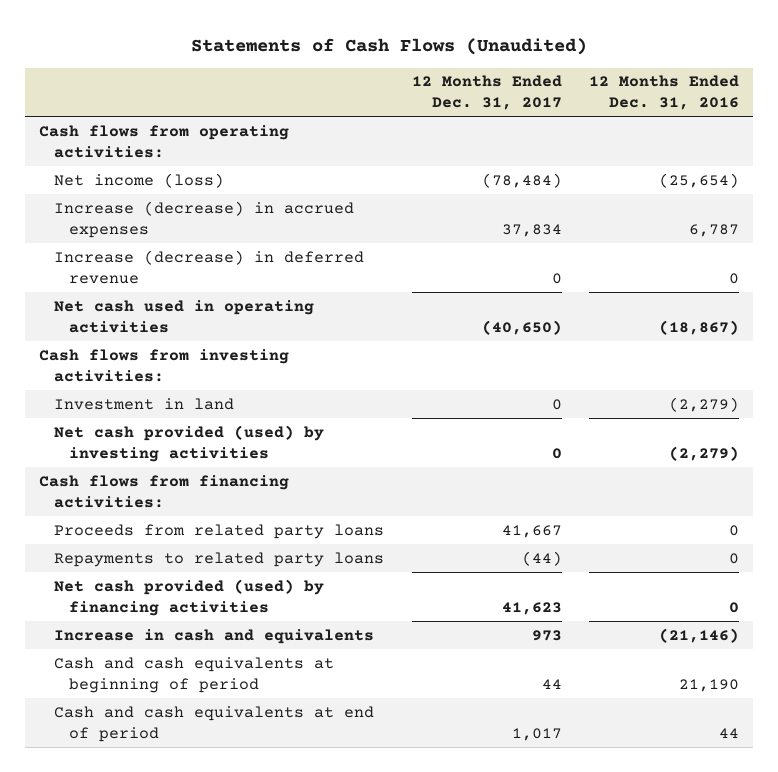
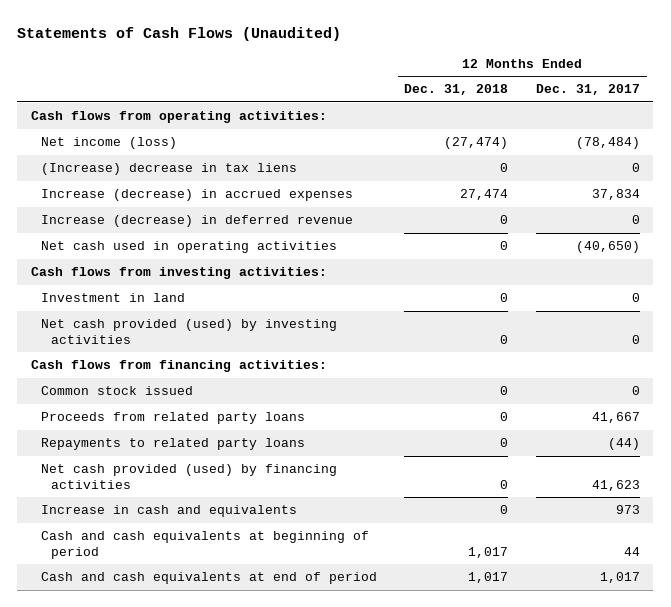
[588,75,739,111] 12 Months Ended Dec. 31, 2016 -> none
none -> [404,84,509,96] Dec. 31, 2018
none -> [41,163,298,176] (Increase) decrease in tax liens
none -> [41,386,194,396] Common stock issued

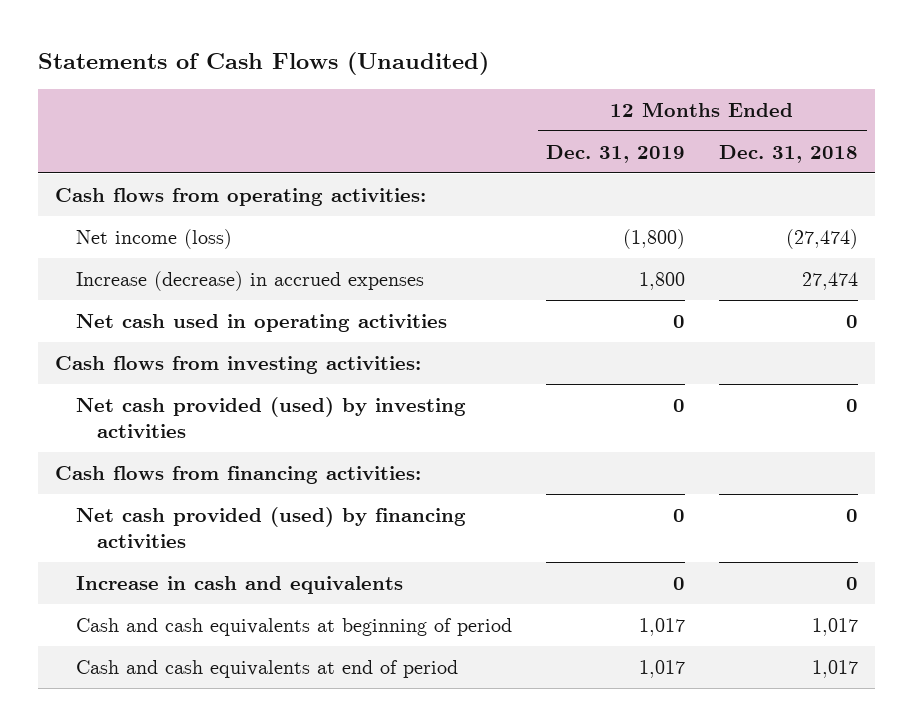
[535,84,640,96] Dec. 31, 2017 -> none
none -> [546,144,686,163] Dec. 31, 2019
[41,163,298,176] (Increase) decrease in tax liens -> none
[41,215,354,228] Increase (decrease) in deferred revenue -> none
[41,293,186,303] Investment in land -> none
[41,386,194,396] Common stock issued -> none
[41,412,306,425] Proceeds from related party loans -> none
[41,438,306,451] Repayments to related party loans -> none

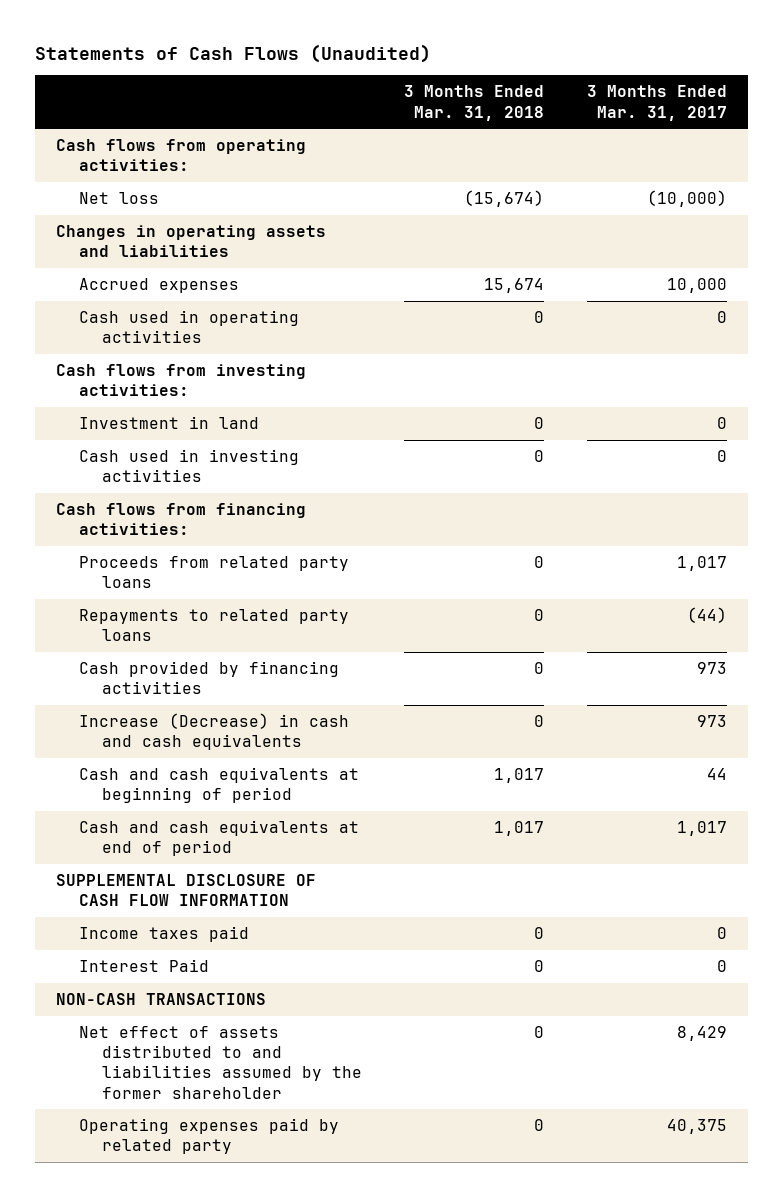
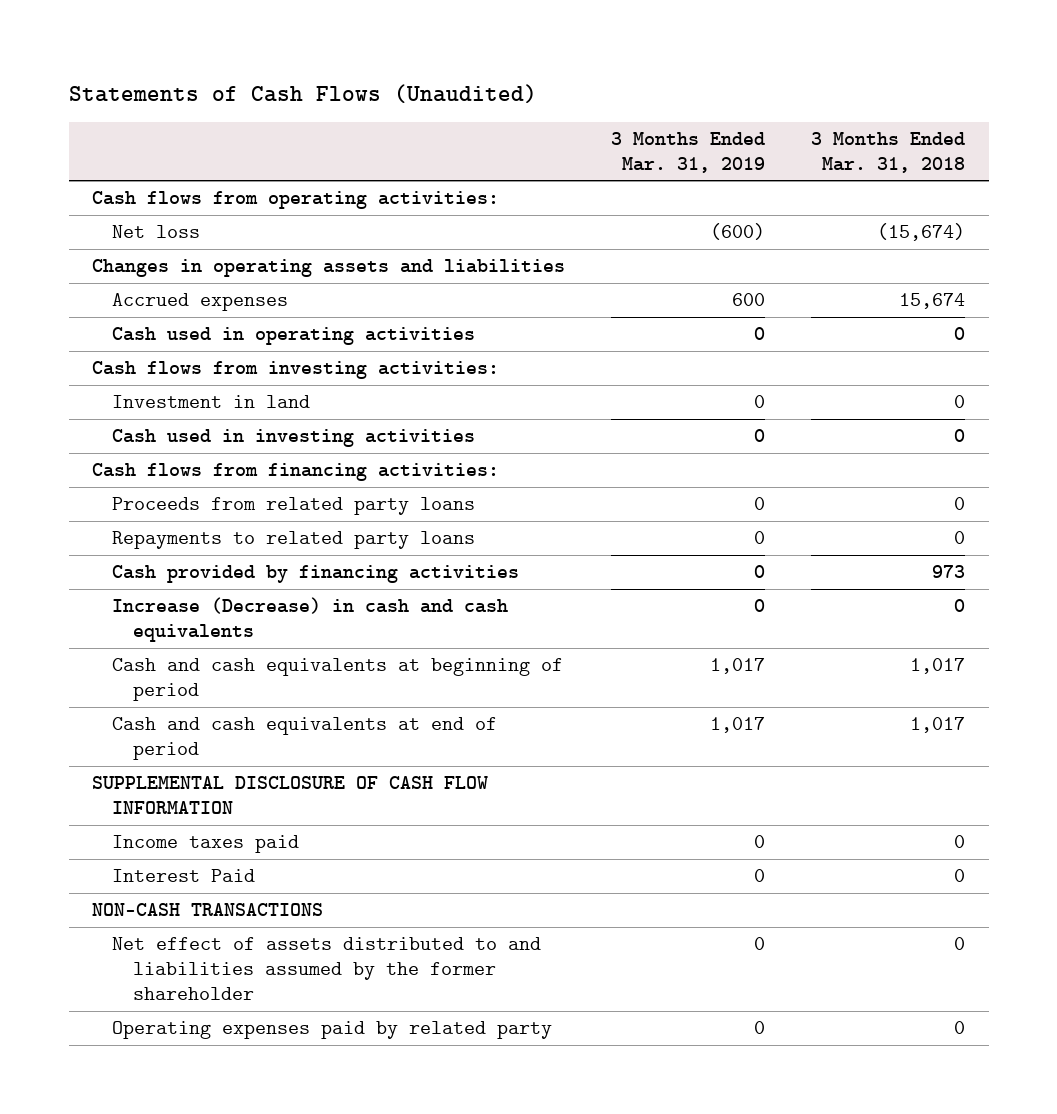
[586,85,727,121] 3 Months Ended Mar. 31, 2017 -> none
none -> [611,131,766,173] 3 Months Ended Mar. 31, 2019
[534,662,545,675] 0 -> [932,565,966,579] 973

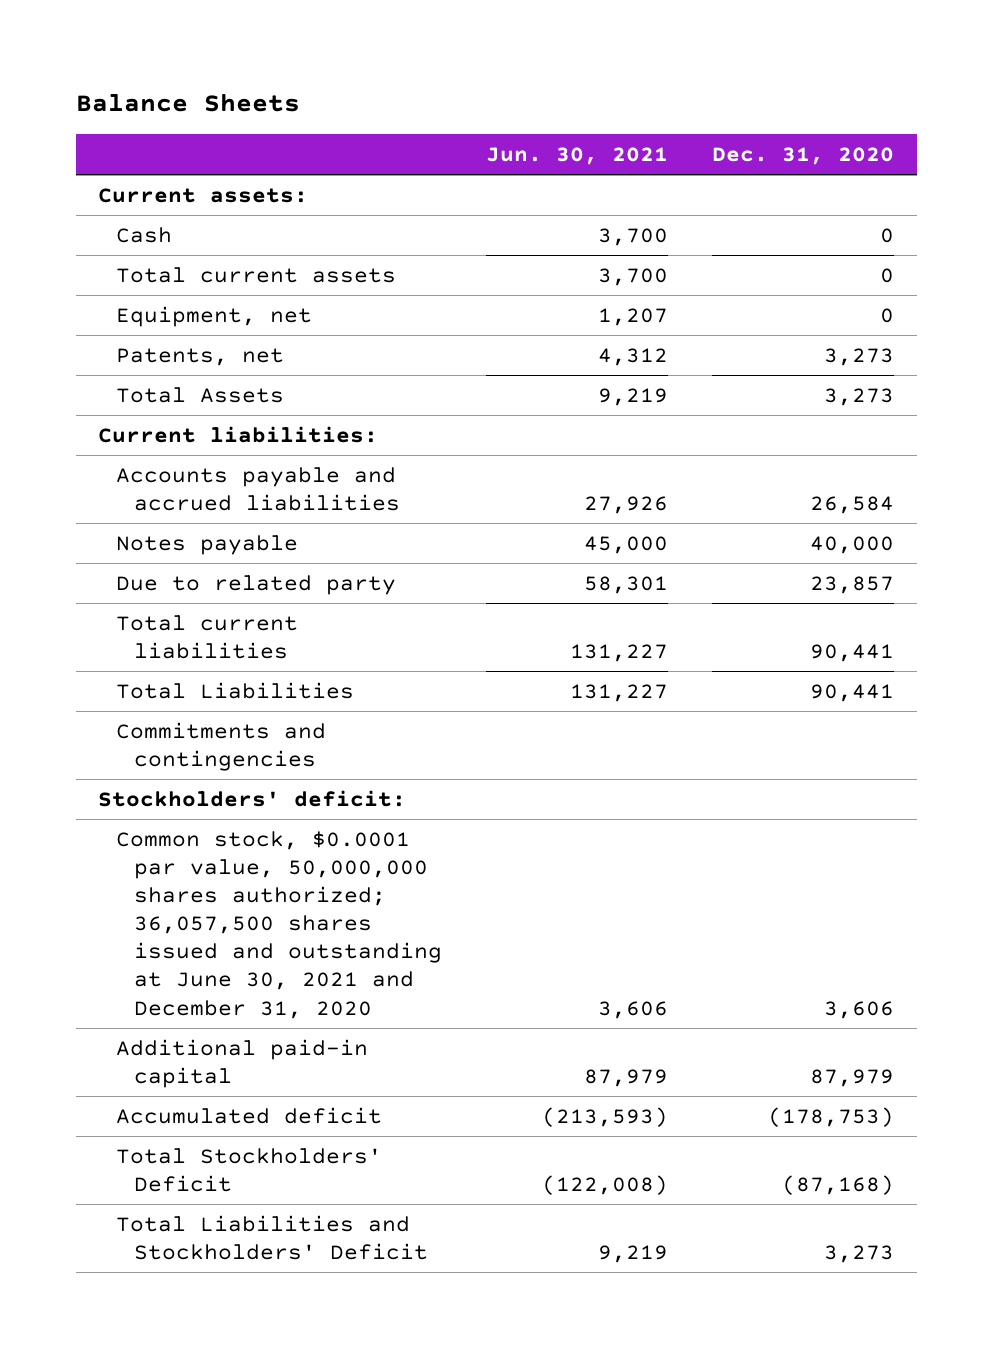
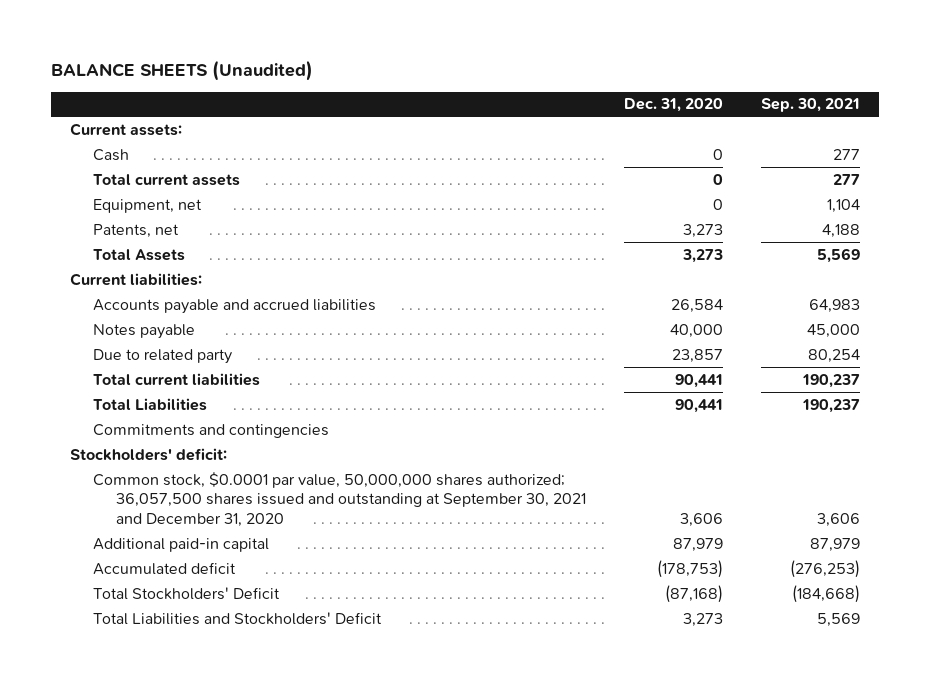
[75,94,300,113] Balance Sheets -> [51,59,314,81] BALANCE SHEETS (Unaudited)
[485,146,668,165] Jun. 30, 2021 -> none
none -> [761,98,861,113] Sep. 30, 2021
[115,830,442,1019] Common stock, $0.0001 par value, 50,000,000 shares authorized; 36,057,500 shares issued and outstanding at June 30, 2021 and December 31, 2020 -> [93,471,587,528] Common stock, $0.0001 par value, 50,000,000 shares authorized; 36,057,500 shares issued and outstanding at September 30, 2021 and December 31, 2020

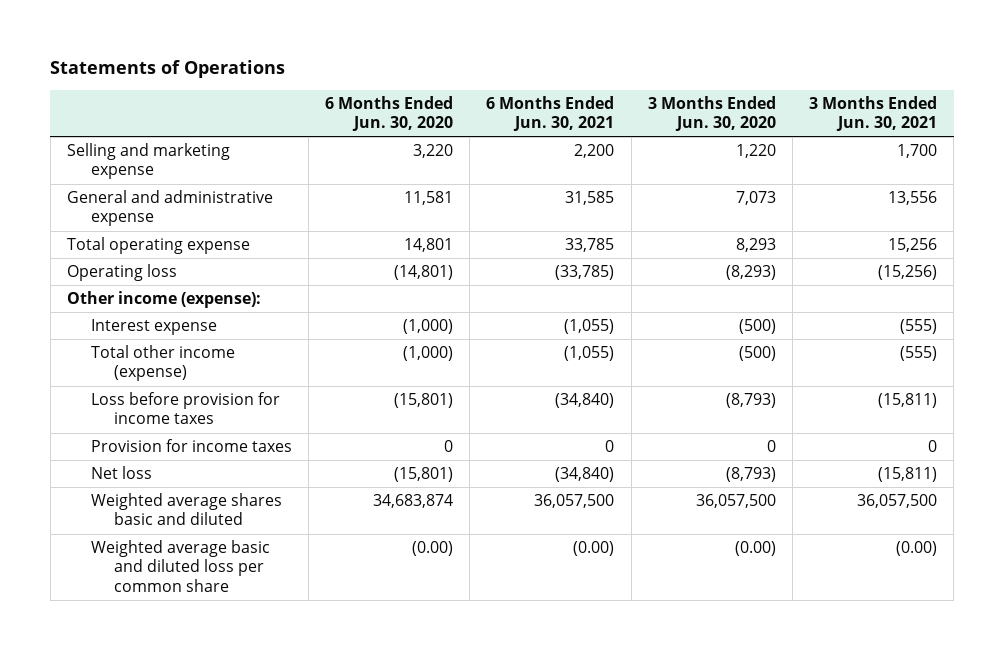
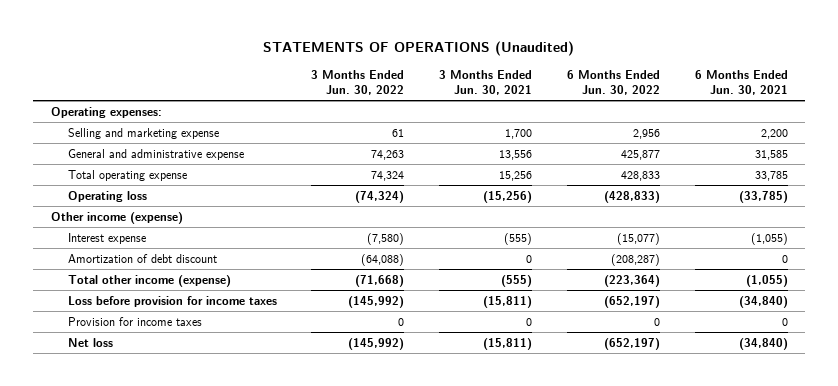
[50,60,286,79] Statements of Operations -> [263,41,575,57] STATEMENTS OF OPERATIONS (Unaudited)
[325,95,454,132] 6 Months Ended Jun. 30, 2020 -> none
[647,95,776,132] 3 Months Ended Jun. 30, 2020 -> none
none -> [311,70,405,95] 3 Months Ended Jun. 30, 2022
none -> [566,70,660,95] 6 Months Ended Jun. 30, 2022
none -> [50,106,162,118] Operating expenses:
[67,290,262,308] Other income (expense): -> [50,211,183,224] Other income (expense)
none -> [67,253,217,263] Amortization of debt discount
[90,492,282,526] Weighted average shares basic and diluted -> none
[90,539,270,592] Weighted average basic and diluted loss per common share -> none

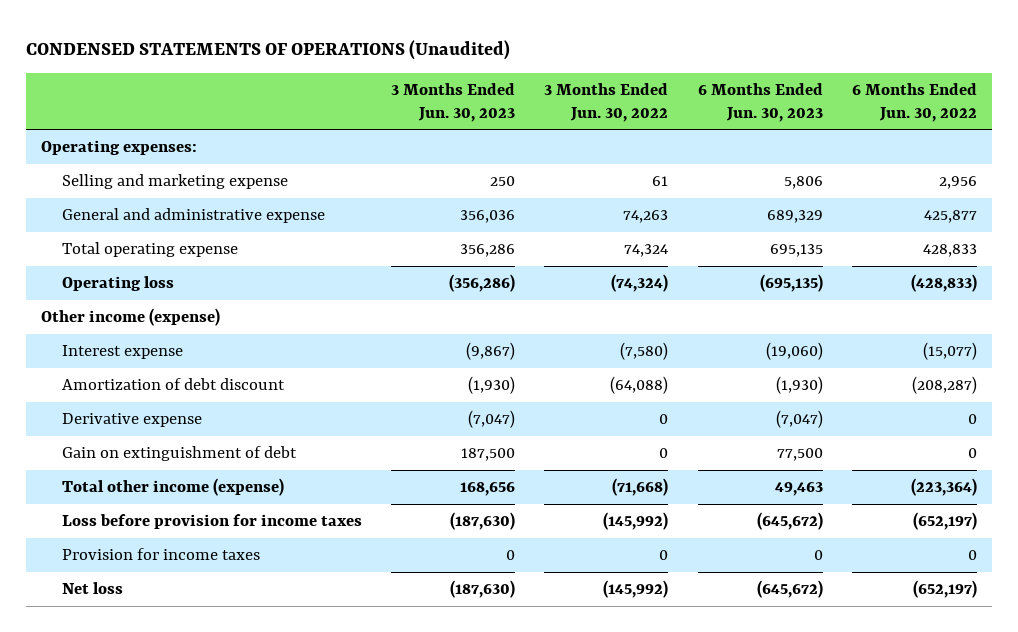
[263,41,575,57] STATEMENTS OF OPERATIONS (Unaudited) -> [26,39,511,60] CONDENSED STATEMENTS OF OPERATIONS (Unaudited)
[439,70,533,95] 3 Months Ended Jun. 30, 2021 -> none
[694,70,788,95] 6 Months Ended Jun. 30, 2021 -> none
none -> [390,83,515,122] 3 Months Ended Jun. 30, 2023
none -> [697,83,823,122] 6 Months Ended Jun. 30, 2023
none -> [61,413,202,428] Derivative expense
none -> [61,446,297,462] Gain on extinguishment of debt

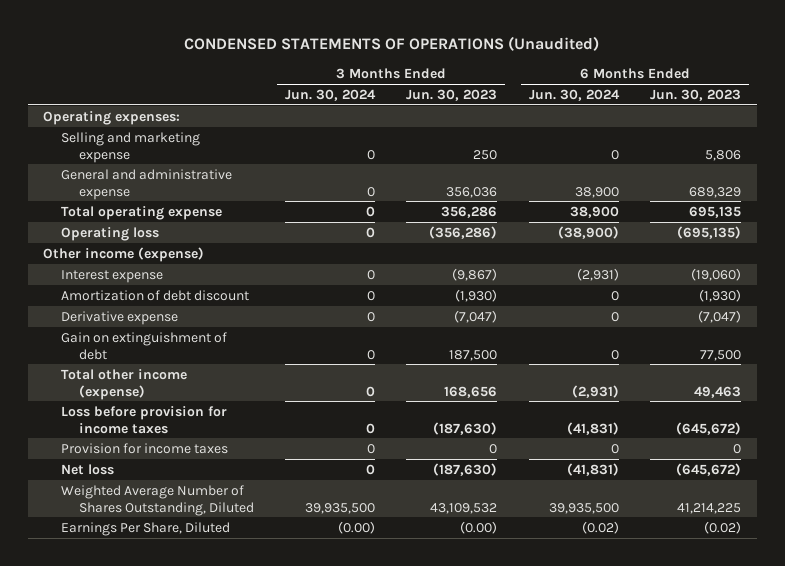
[544,83,669,122] 3 Months Ended Jun. 30, 2022 -> none
[851,83,977,122] 6 Months Ended Jun. 30, 2022 -> none
none -> [285,88,377,101] Jun. 30, 2024
none -> [528,88,620,101] Jun. 30, 2024
none -> [60,484,254,516] Weighted Average Number of Shares Outstanding, Diluted
none -> [60,521,230,536] Earnings Per Share, Diluted

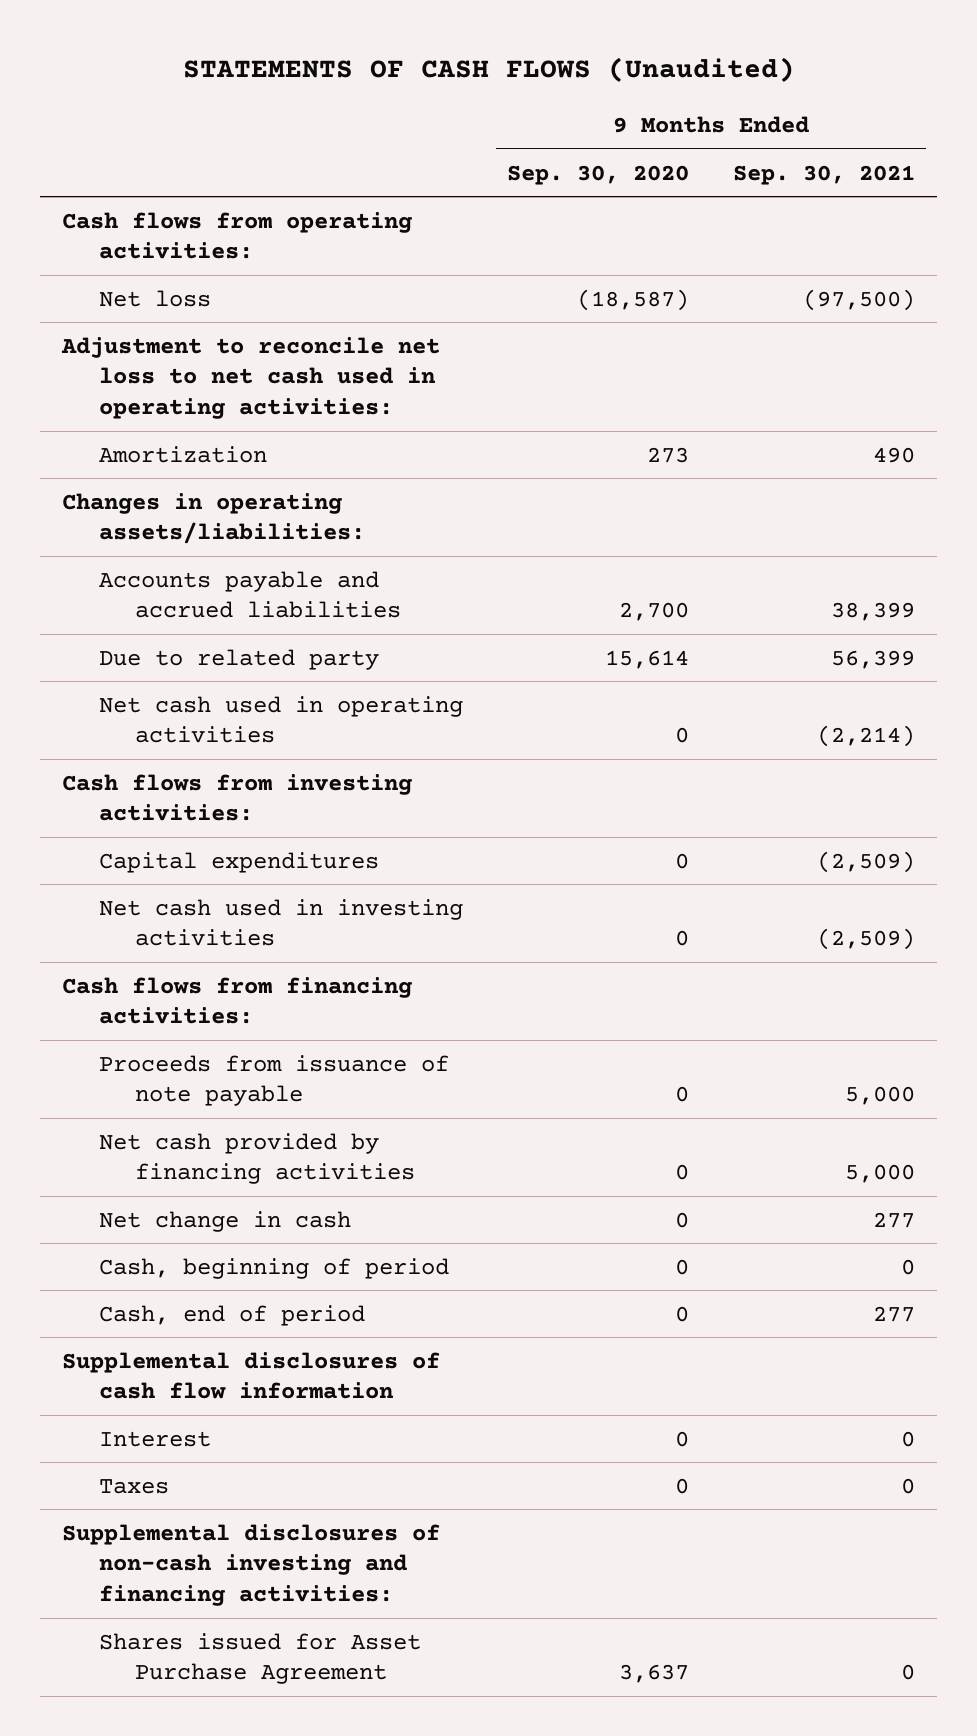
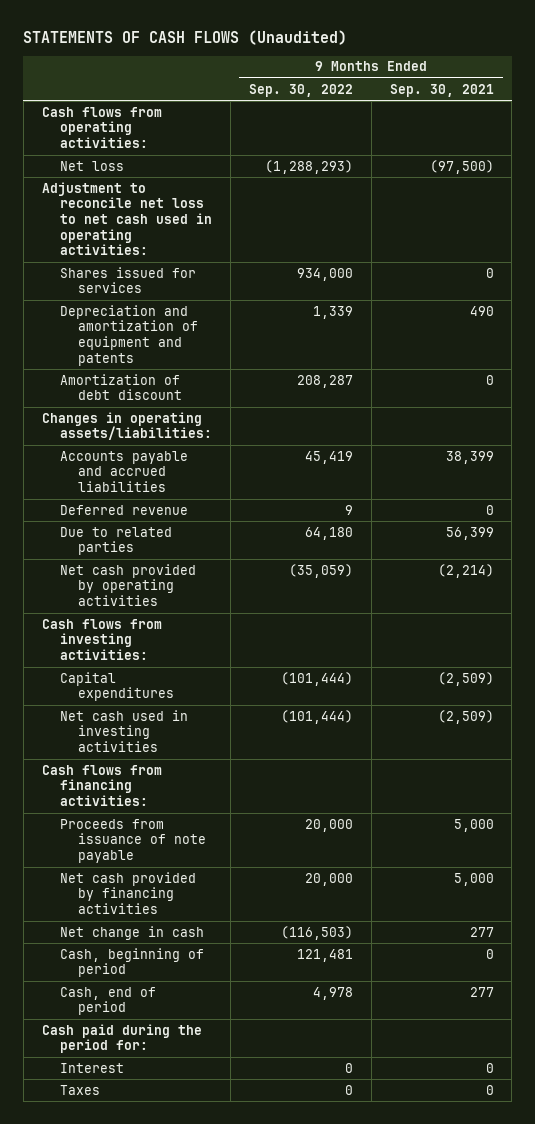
[507,164,690,185] Sep. 30, 2020 -> none
none -> [248,83,353,97] Sep. 30, 2022
none -> [59,266,196,294] Shares issued for services
none -> [59,304,198,366] Depreciation and amortization of equipment and patents
[98,445,267,463] Amortization -> [59,373,182,401] Amortization of debt discount
[873,446,916,463] 490 -> [485,374,494,385] 0
none -> [59,504,188,515] Deferred revenue
[98,648,379,670] Due to related party -> [59,526,172,556] Due to related parties
[98,695,463,744] Net cash used in operating activities -> [59,563,196,607] Net cash provided by operating activities
[62,1351,441,1400] Supplemental disclosures of cash flow information -> none
none -> [41,1023,202,1054] Cash paid during the period for:
[62,1523,441,1606] Supplemental disclosures of non-cash investing and financing activities: -> none
[98,1632,421,1685] Shares issued for Asset Purchase Agreement -> none

